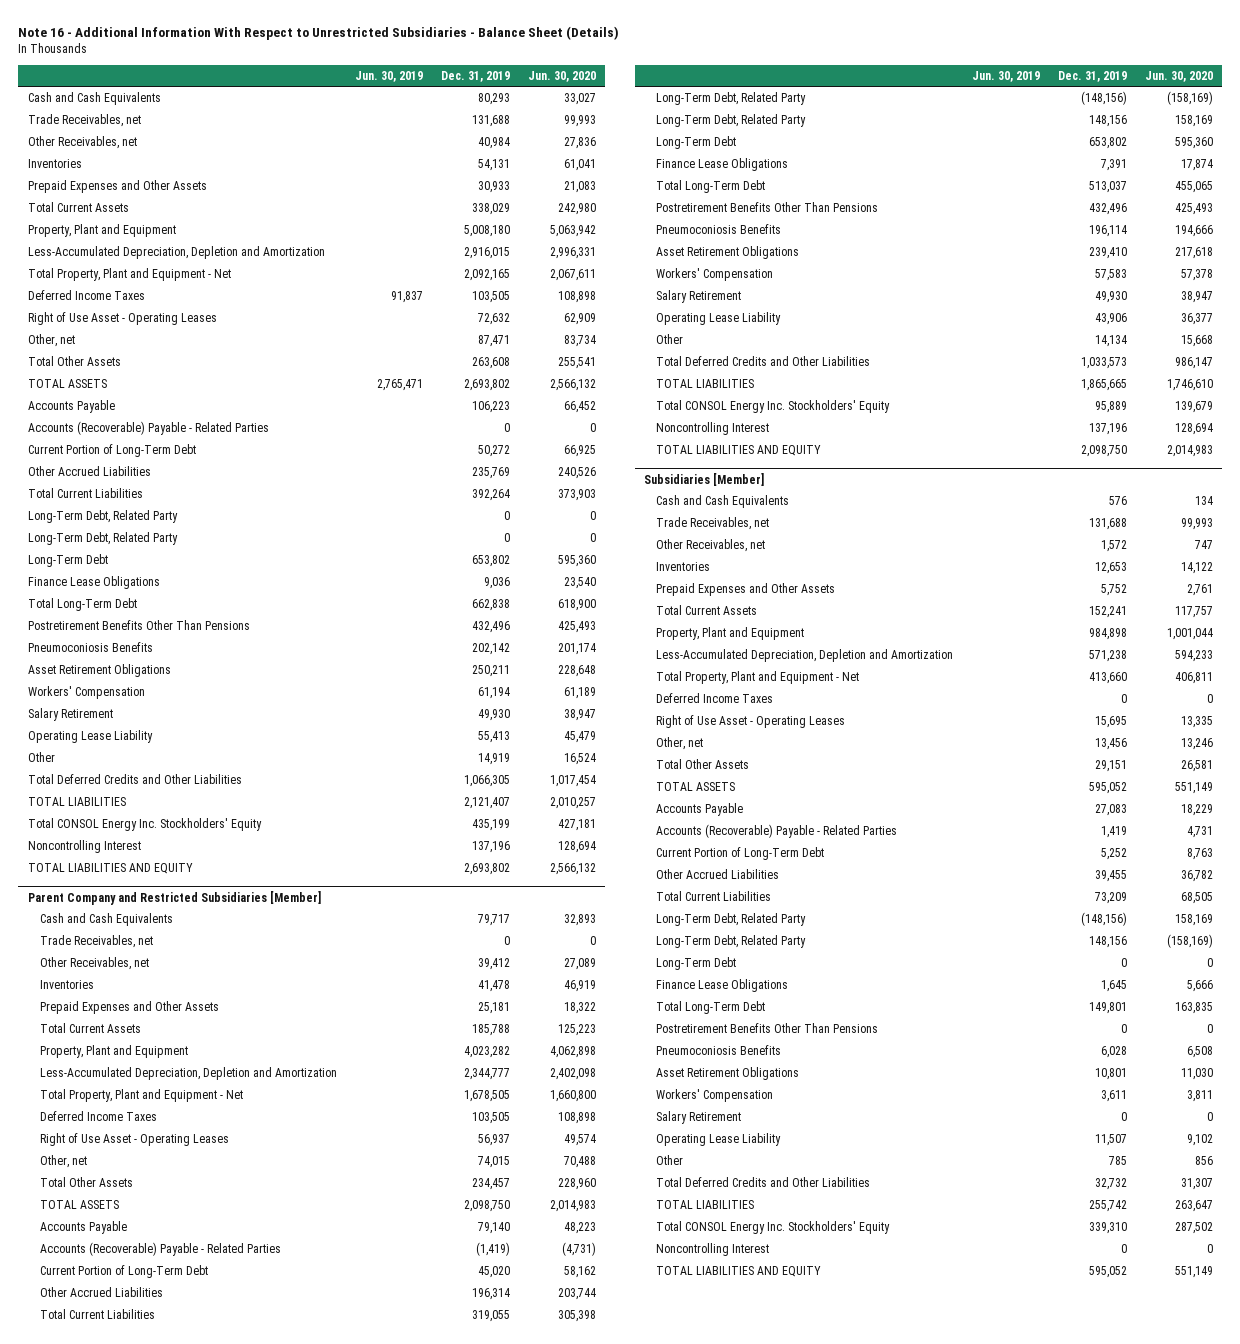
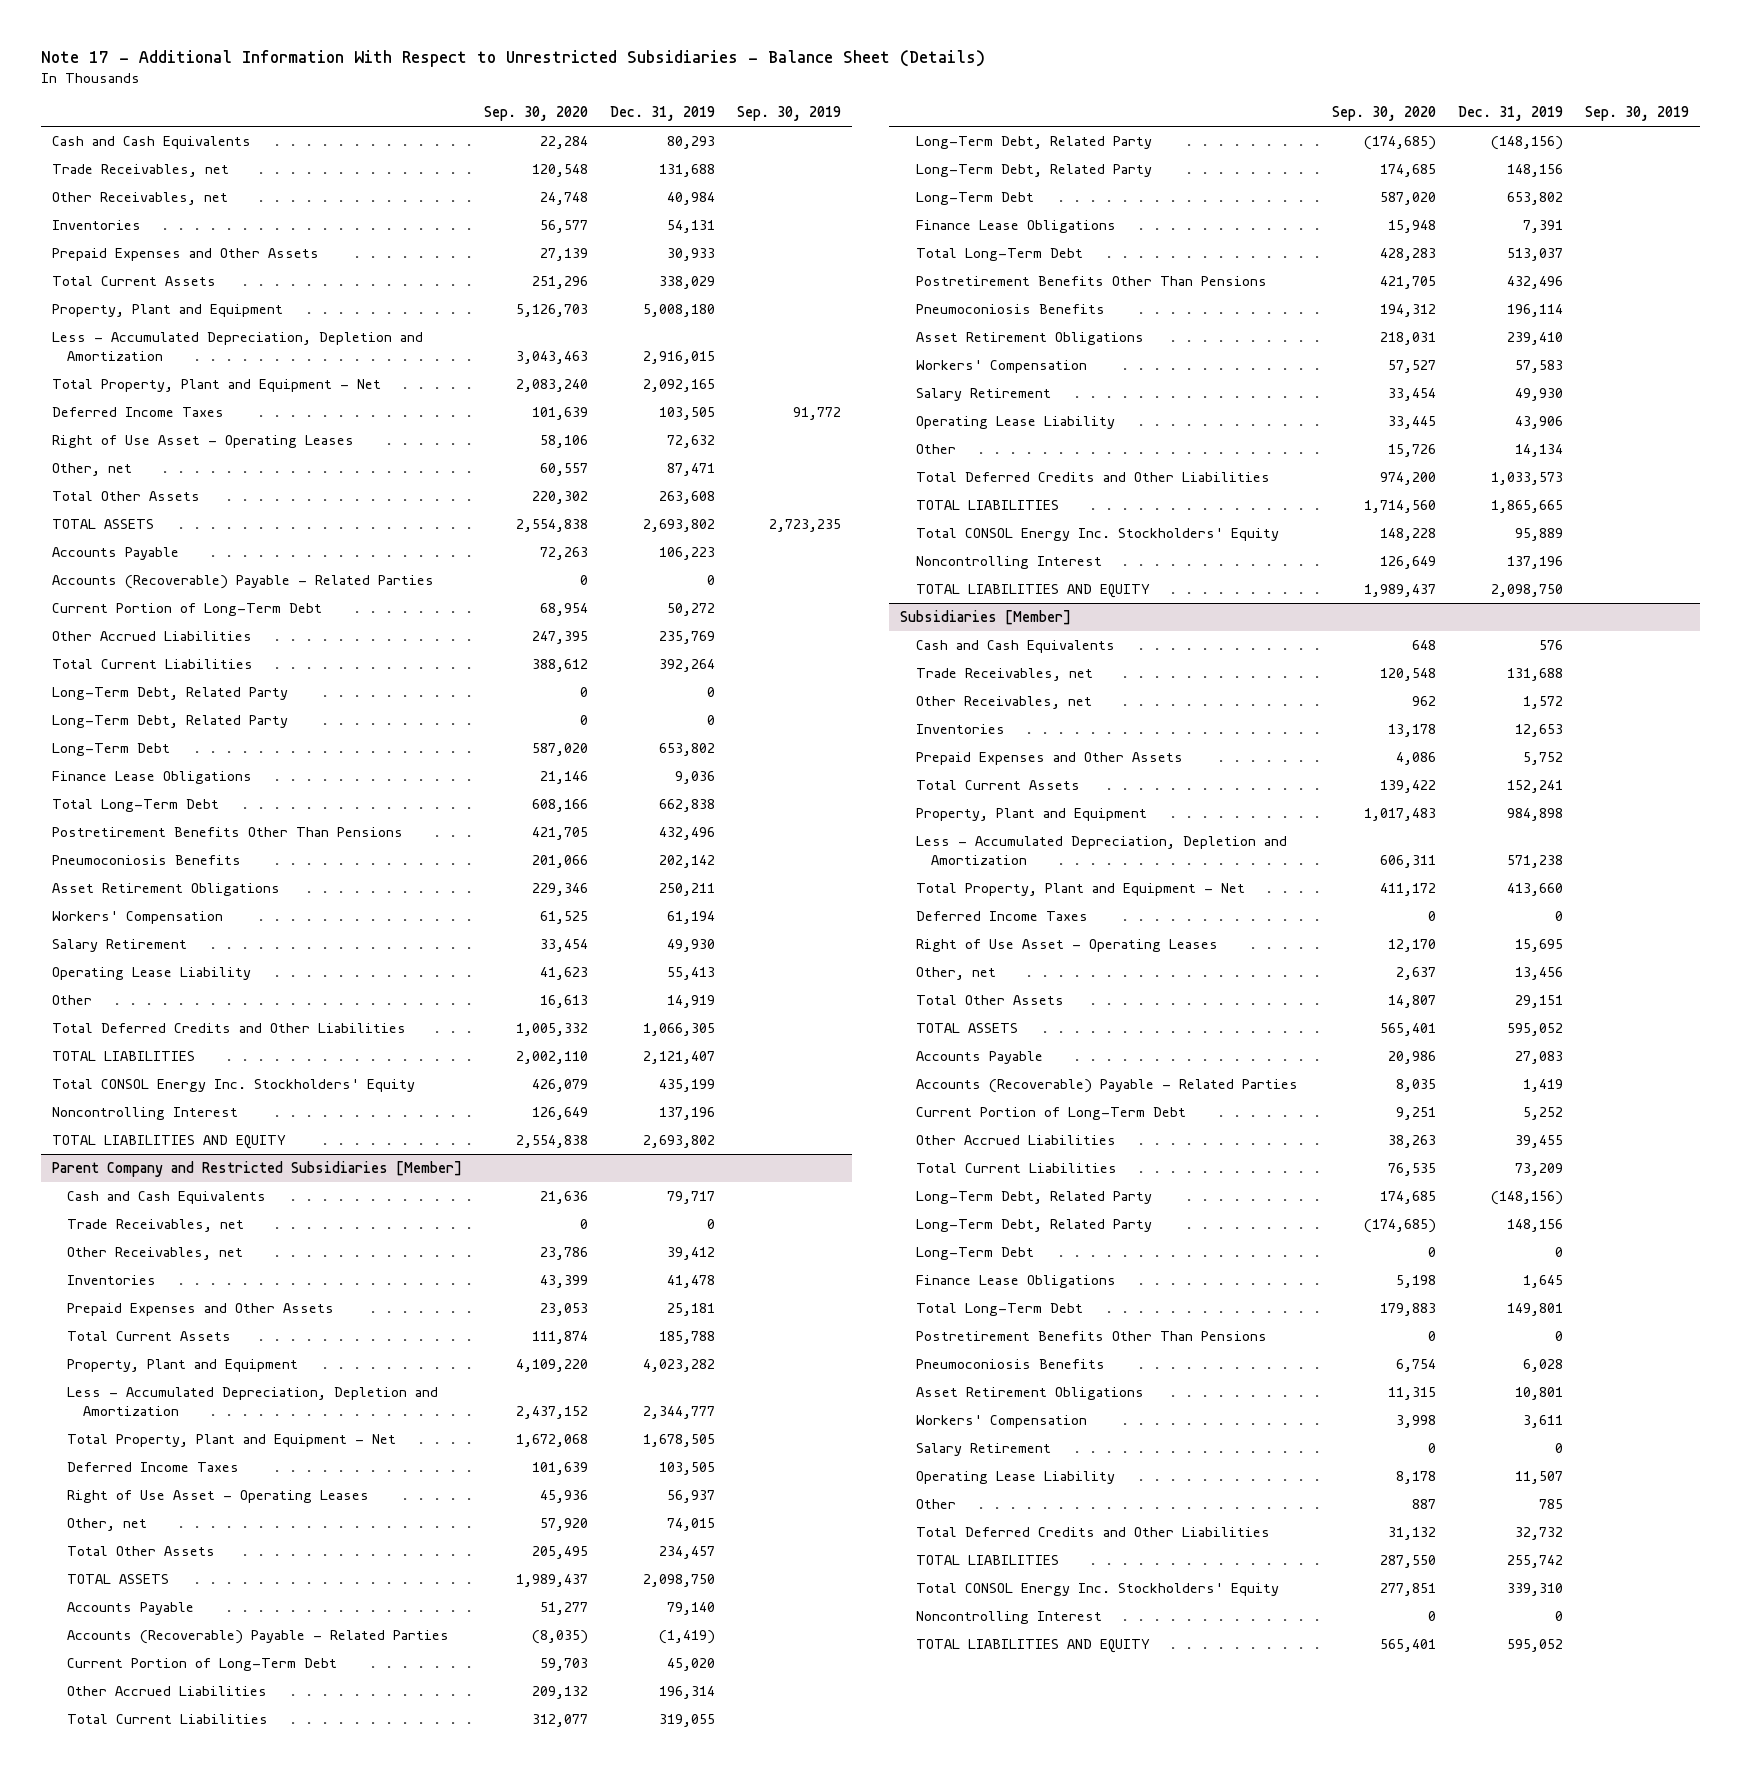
[18,25,620,40] Note 16 - Additional Information With Respect to Unrestricted Subsidiaries - Balance Sheet (Details) -> [40,50,985,68] Note 17 - Additional Information With Respect to Unrestricted Subsidiaries - Balance Sheet (Details)
[354,70,423,82] Jun. 30, 2019 -> none
[528,70,597,82] Jun. 30, 2020 -> none
none -> [483,105,588,121] Sep. 30, 2020
none -> [737,105,842,121] Sep. 30, 2019
[27,246,325,260] Less-Accumulated Depreciation, Depletion and Amortization -> [51,332,423,362] Less - Accumulated Depreciation, Depletion and Amortization
[39,1067,337,1081] Less-Accumulated Depreciation, Depletion and Amortization -> [67,1387,439,1417] Less - Accumulated Depreciation, Depletion and Amortization
[656,649,954,663] Less-Accumulated Depreciation, Depletion and Amortization -> [915,836,1287,866] Less - Accumulated Depreciation, Depletion and Amortization

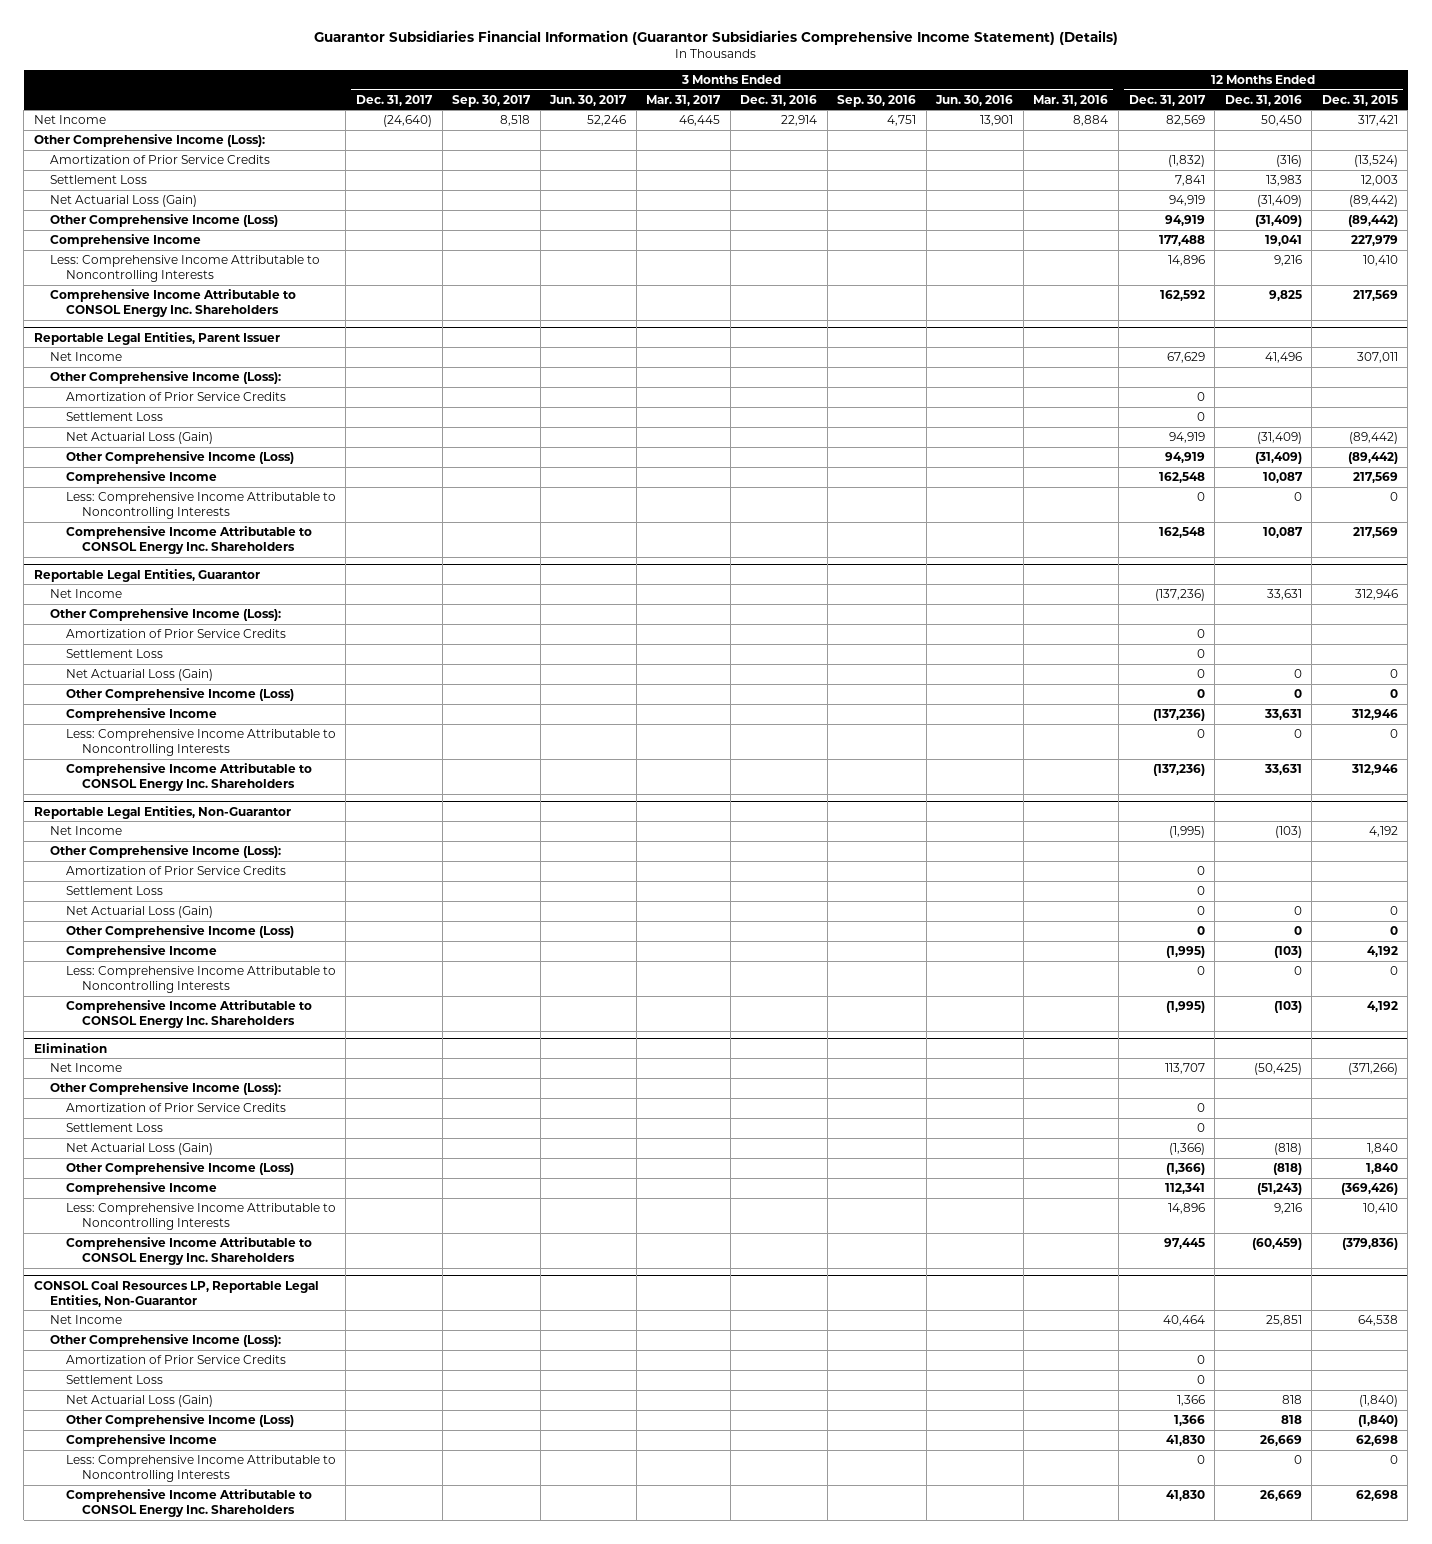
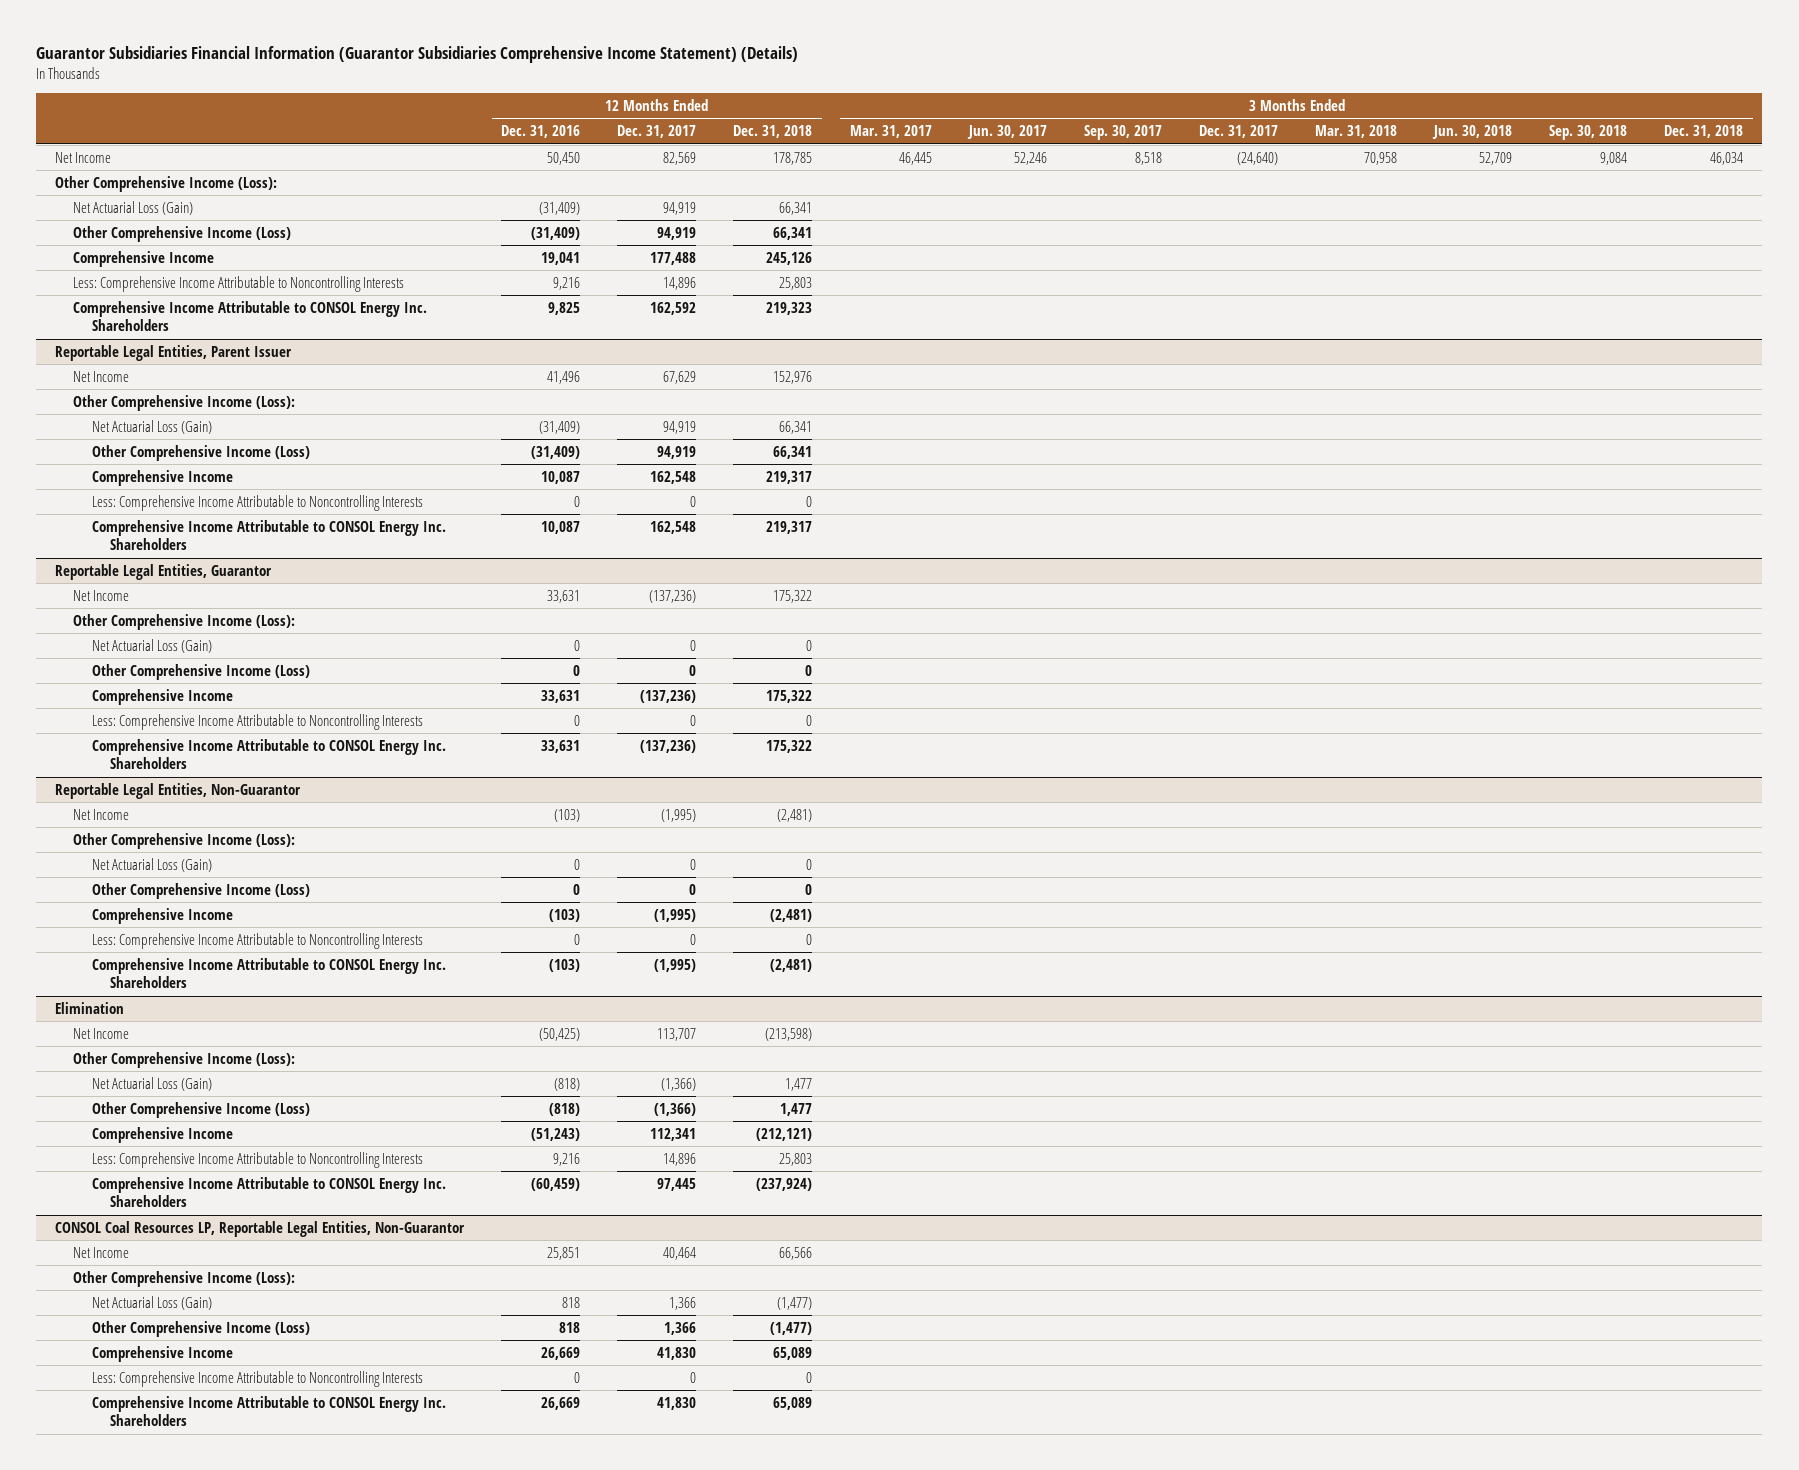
[740,94,818,106] Dec. 31, 2016 -> none
[837,94,917,107] Sep. 30, 2016 -> none
[935,94,1014,106] Jun. 30, 2016 -> none
[1033,94,1109,106] Mar. 31, 2016 -> none
[1321,94,1398,106] Dec. 31, 2015 -> none
none -> [733,125,813,139] Dec. 31, 2018
none -> [1315,125,1398,139] Mar. 31, 2018
none -> [1432,125,1513,140] Jun. 30, 2018
none -> [1549,125,1628,141] Sep. 30, 2018
none -> [1664,125,1744,139] Dec. 31, 2018
[49,155,270,165] Amortization of Prior Service Credits -> none
[49,175,147,185] Settlement Loss -> none
[65,392,286,402] Amortization of Prior Service Credits -> none
[65,412,163,422] Settlement Loss -> none
[65,629,286,639] Amortization of Prior Service Credits -> none
[65,649,163,659] Settlement Loss -> none
[65,866,286,876] Amortization of Prior Service Credits -> none
[65,886,163,896] Settlement Loss -> none
[65,1103,286,1113] Amortization of Prior Service Credits -> none
[65,1123,163,1133] Settlement Loss -> none
[65,1355,286,1365] Amortization of Prior Service Credits -> none
[65,1375,163,1385] Settlement Loss -> none

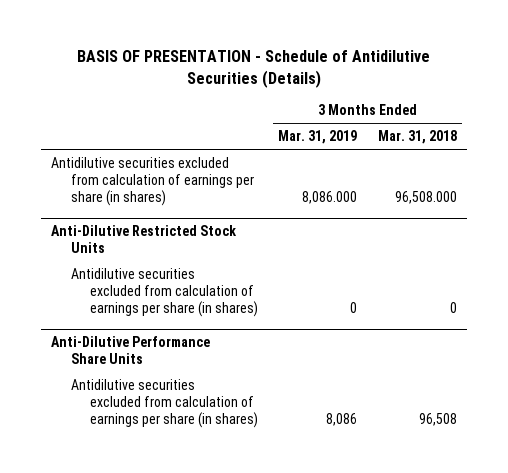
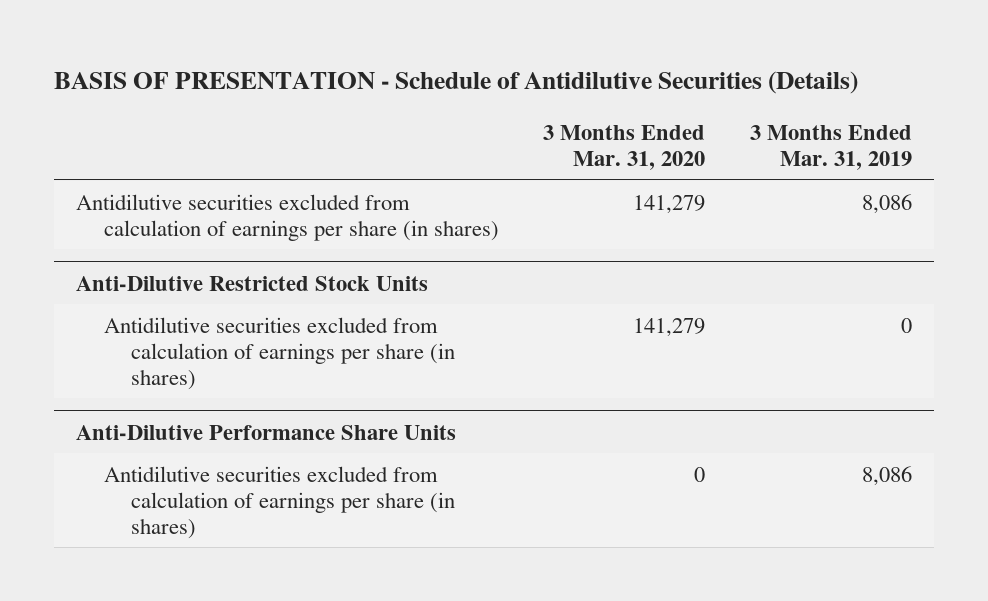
[377,130,457,145] Mar. 31, 2018 -> none
none -> [543,124,706,170] 3 Months Ended Mar. 31, 2020
[302,190,358,204] 8,086.000 -> [861,193,912,214] 8,086

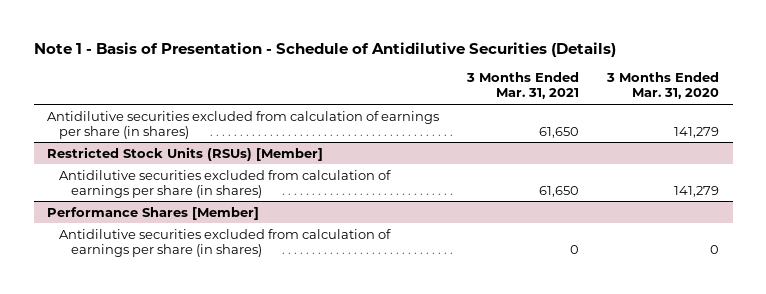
[54,70,859,94] BASIS OF PRESENTATION - Schedule of Antidilutive Securities (Details) -> [33,41,616,57] Note 1 - Basis of Presentation - Schedule of Antidilutive Securities (Details)
[749,124,912,170] 3 Months Ended Mar. 31, 2019 -> none
none -> [466,72,580,100] 3 Months Ended Mar. 31, 2021
[76,275,429,291] Anti-Dilutive Restricted Stock Units -> [47,146,324,161] Restricted Stock Units (RSUs) [Member]
[76,424,457,440] Anti-Dilutive Performance Share Units -> [47,206,260,220] Performance Shares [Member]

